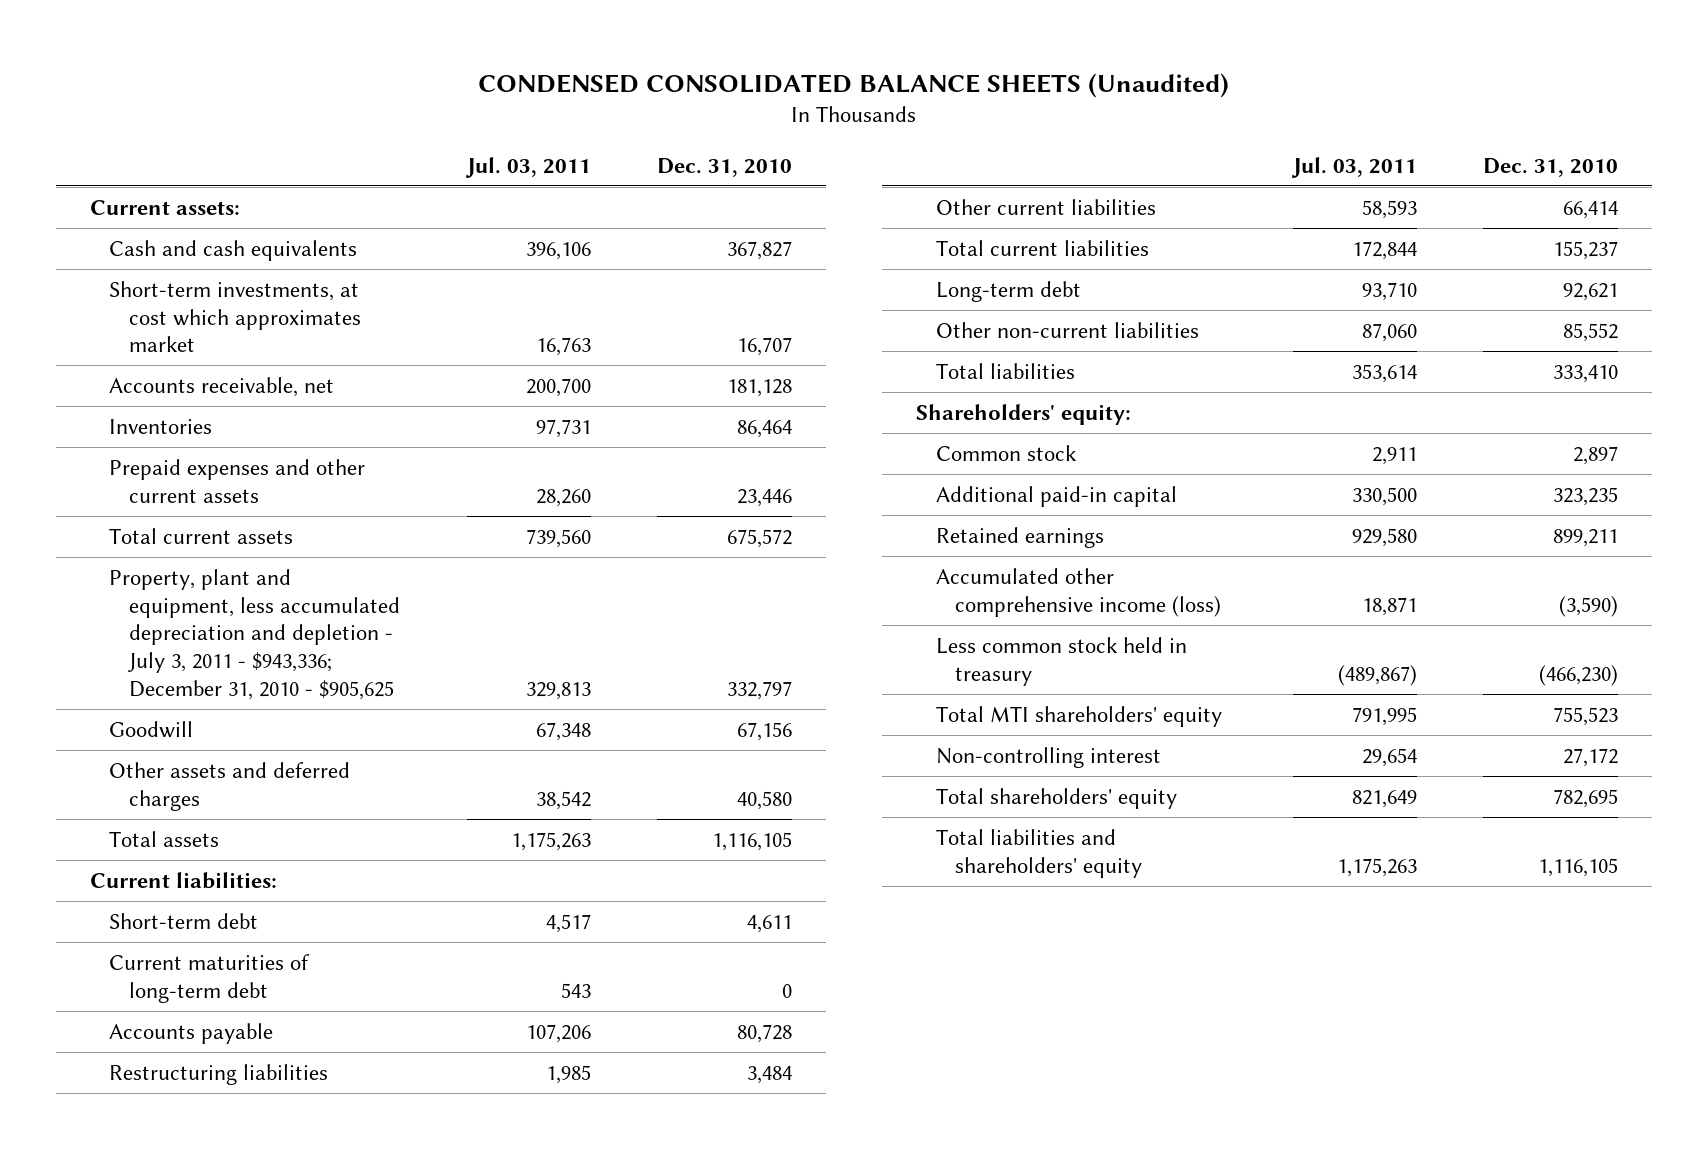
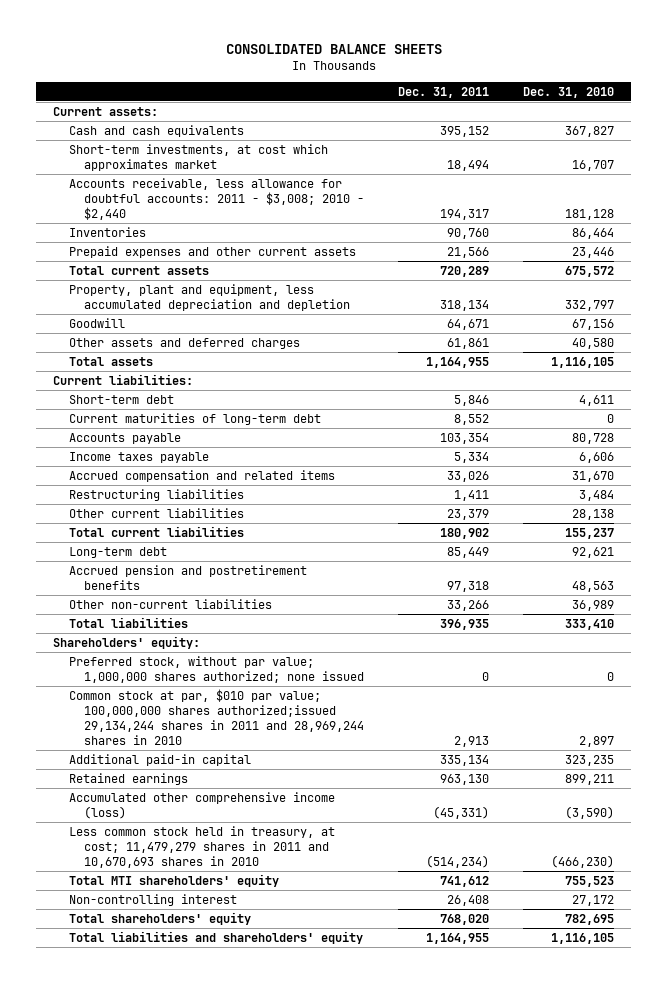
[478,72,1230,98] CONDENSED CONSOLIDATED BALANCE SHEETS (Unaudited) -> [225,44,442,55] CONSOLIDATED BALANCE SHEETS
[464,156,591,178] Jul. 03, 2011 -> none
none -> [398,86,490,98] Dec. 31, 2011
[109,376,335,397] Accounts receivable, net -> [68,177,365,220] Accounts receivable, less allowance for doubtful accounts: 2011 - $3,008; 2010 - $2,440
[109,568,401,700] Property, plant and equipment, less accumulated depreciation and depletion - July 3, 2011 - $943,336; December 31, 2010 - $905,625 -> [68,283,351,311] Property, plant and equipment, less accumulated depreciation and depletion
none -> [68,451,209,463] Income taxes payable
none -> [68,469,335,482] Accrued compensation and related items
[1563,200,1619,219] 66,414 -> [572,508,615,520] 28,138
none -> [68,564,307,590] Accrued pension and postretirement benefits
[1563,322,1619,342] 85,552 -> [572,599,615,611] 36,989
none -> [68,655,365,683] Preferred stock, without par value; 1,000,000 shares authorized; none issued
[935,444,1077,461] Common stock -> [68,688,365,745] Common stock at par, $010 par value; 100,000,000 shares authorized;issued 29,134,244 shares in 2011 and 28,969,244 shares in 2010
[935,636,1187,686] Less common stock held in treasury -> [68,825,335,868] Less common stock held in treasury, at cost; 11,479,279 shares in 2011 and 10,670,693 shares in 2010

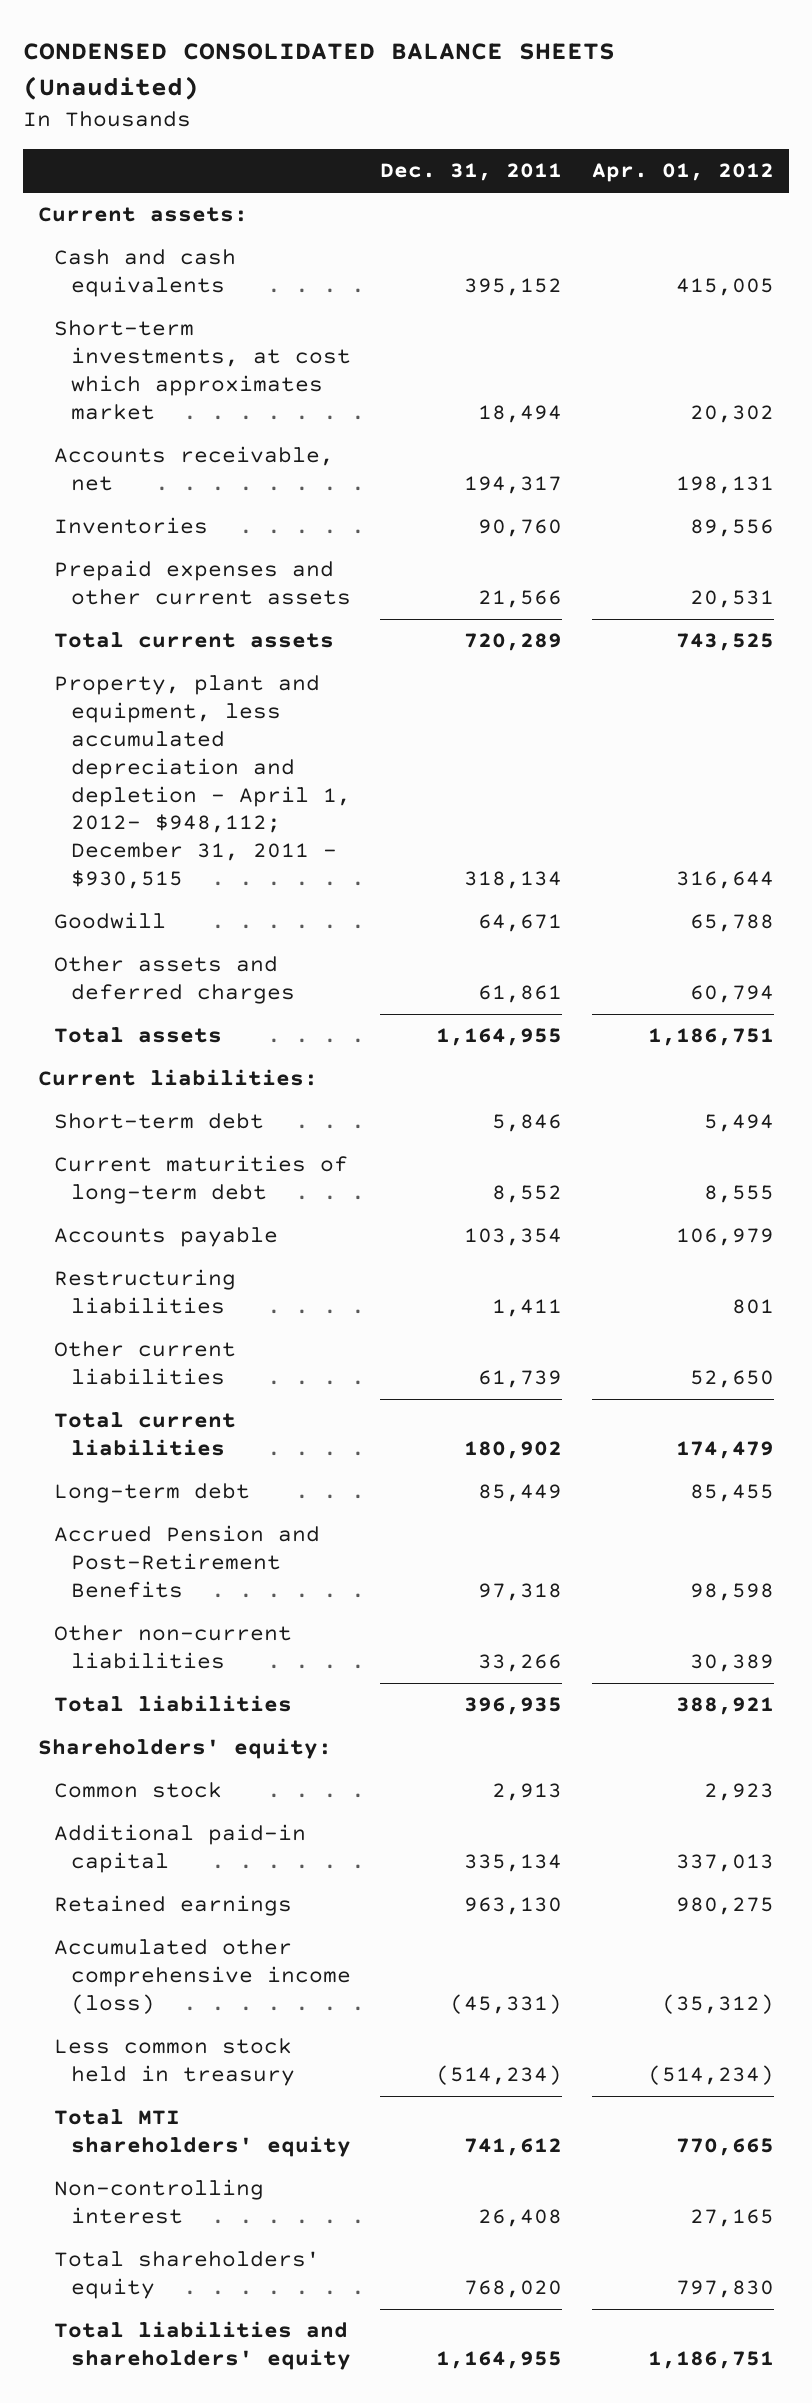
[225,44,442,55] CONSOLIDATED BALANCE SHEETS -> [22,42,615,100] CONDENSED CONSOLIDATED BALANCE SHEETS (Unaudited)
[523,86,615,98] Dec. 31, 2010 -> none
none -> [591,163,774,183] Apr. 01, 2012
[68,177,365,220] Accounts receivable, less allowance for doubtful accounts: 2011 - $3,008; 2010 - $2,440 -> [54,446,335,492] Accounts receivable, net
[68,283,351,311] Property, plant and equipment, less accumulated depreciation and depletion -> [54,675,351,890] Property, plant and equipment, less accumulated depreciation and depletion - April 1, 2012- $948,112; December 31, 2011 - $930,515
[68,451,209,463] Income taxes payable -> none
[68,469,335,482] Accrued compensation and related items -> none
[447,508,490,520] 23,379 -> [478,1370,563,1389] 61,739
[68,564,307,590] Accrued pension and postretirement benefits -> [54,1525,321,1599] Accrued Pension and Post-Retirement Benefits
[68,655,365,683] Preferred stock, without par value; 1,000,000 shares authorized; none issued -> none
[68,688,365,745] Common stock at par, $010 par value; 100,000,000 shares authorized;issued 29,134,244 shares in 2011 and 28,969,244 shares in 2010 -> [54,1782,223,1799] Common stock
[68,825,335,868] Less common stock held in treasury, at cost; 11,479,279 shares in 2011 and 10,670,693 shares in 2010 -> [54,2038,295,2087] Less common stock held in treasury

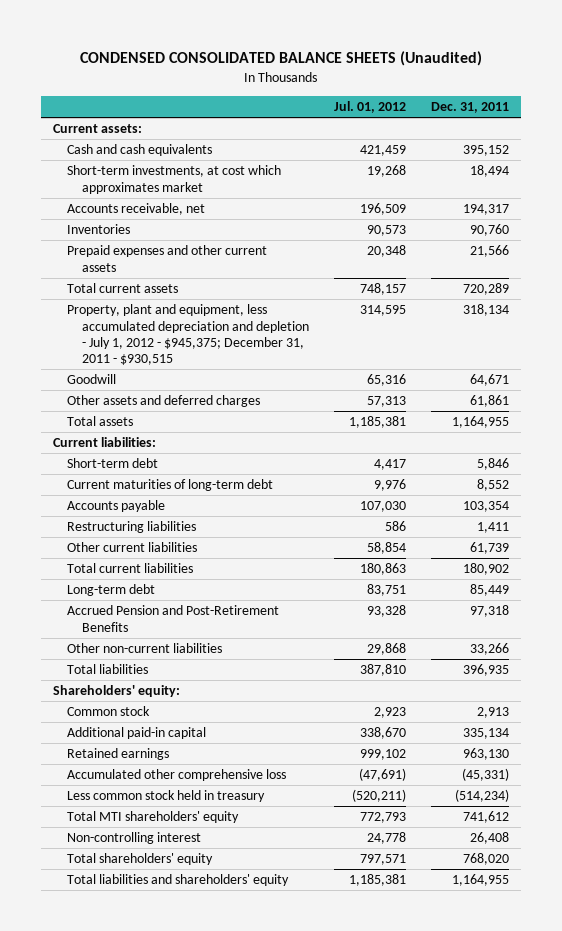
[591,163,774,183] Apr. 01, 2012 -> none
none -> [333,100,406,113] Jul. 01, 2012
[54,675,351,890] Property, plant and equipment, less accumulated depreciation and depletion - April 1, 2012- $948,112; December 31, 2011 - $930,515 -> [67,304,309,366] Property, plant and equipment, less accumulated depreciation and depletion - July 1, 2012 - $945,375; December 31, 2011 - $930,515
[54,1939,351,2015] Accumulated other comprehensive income (loss) -> [67,769,287,782] Accumulated other comprehensive loss

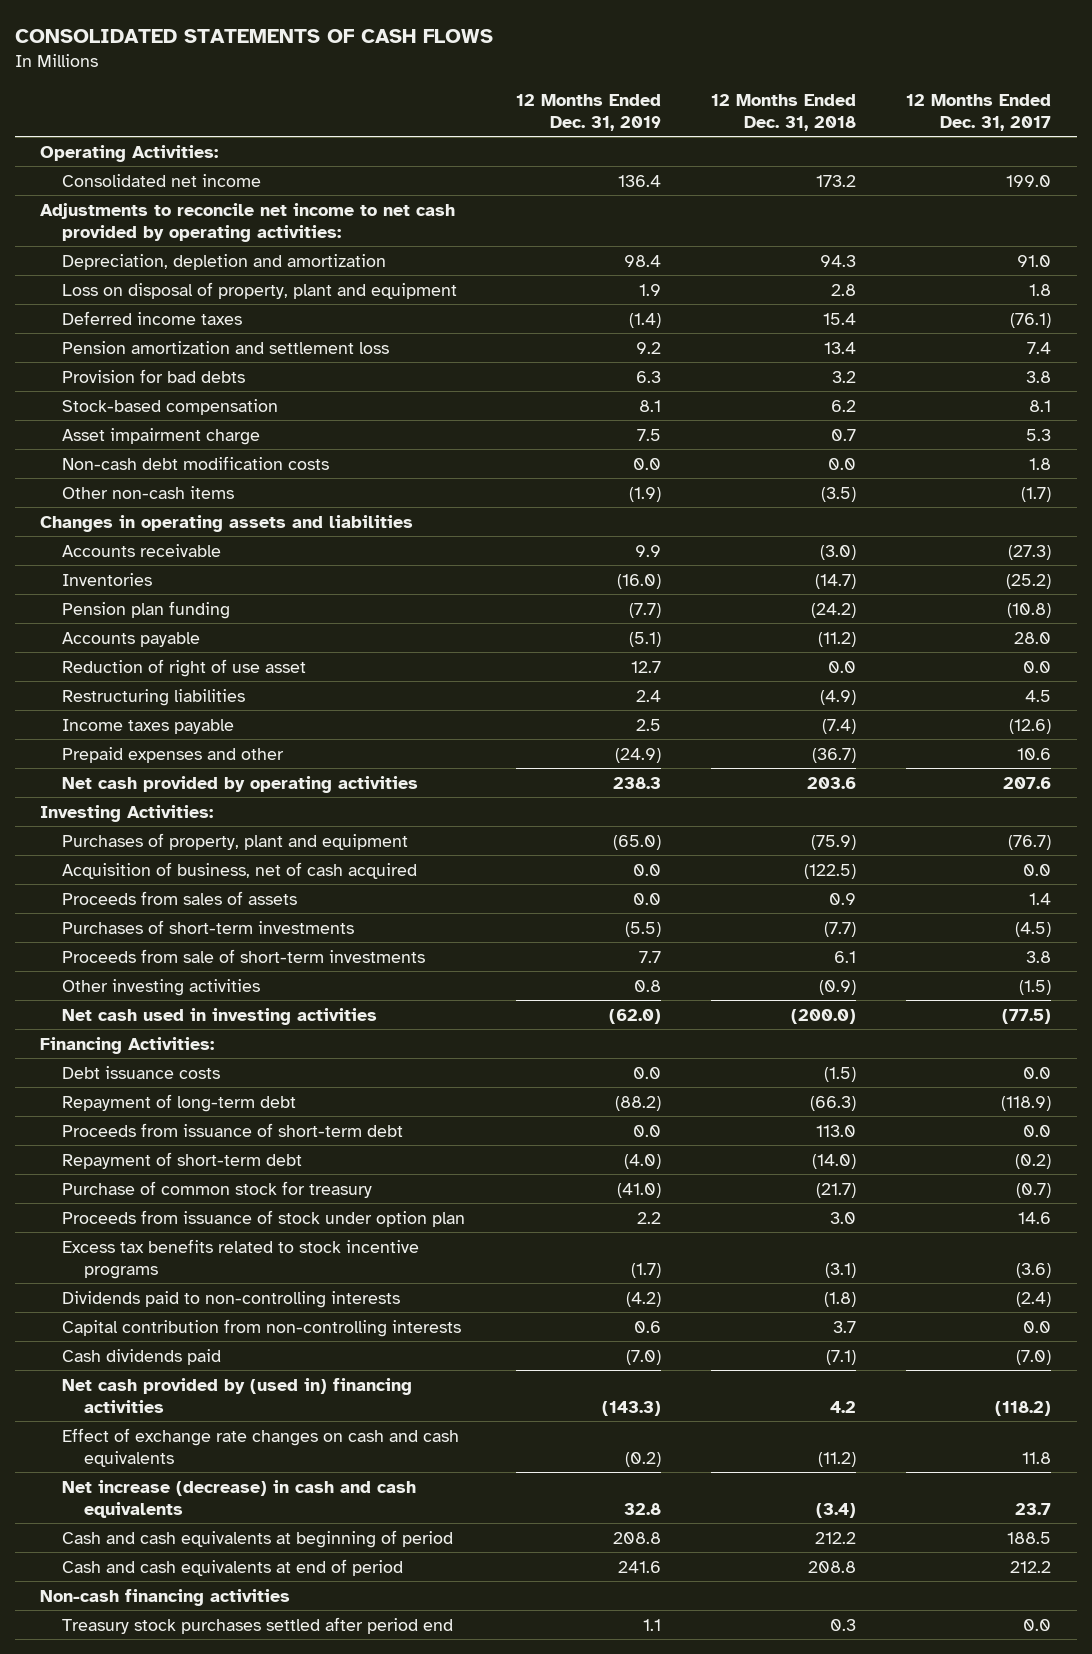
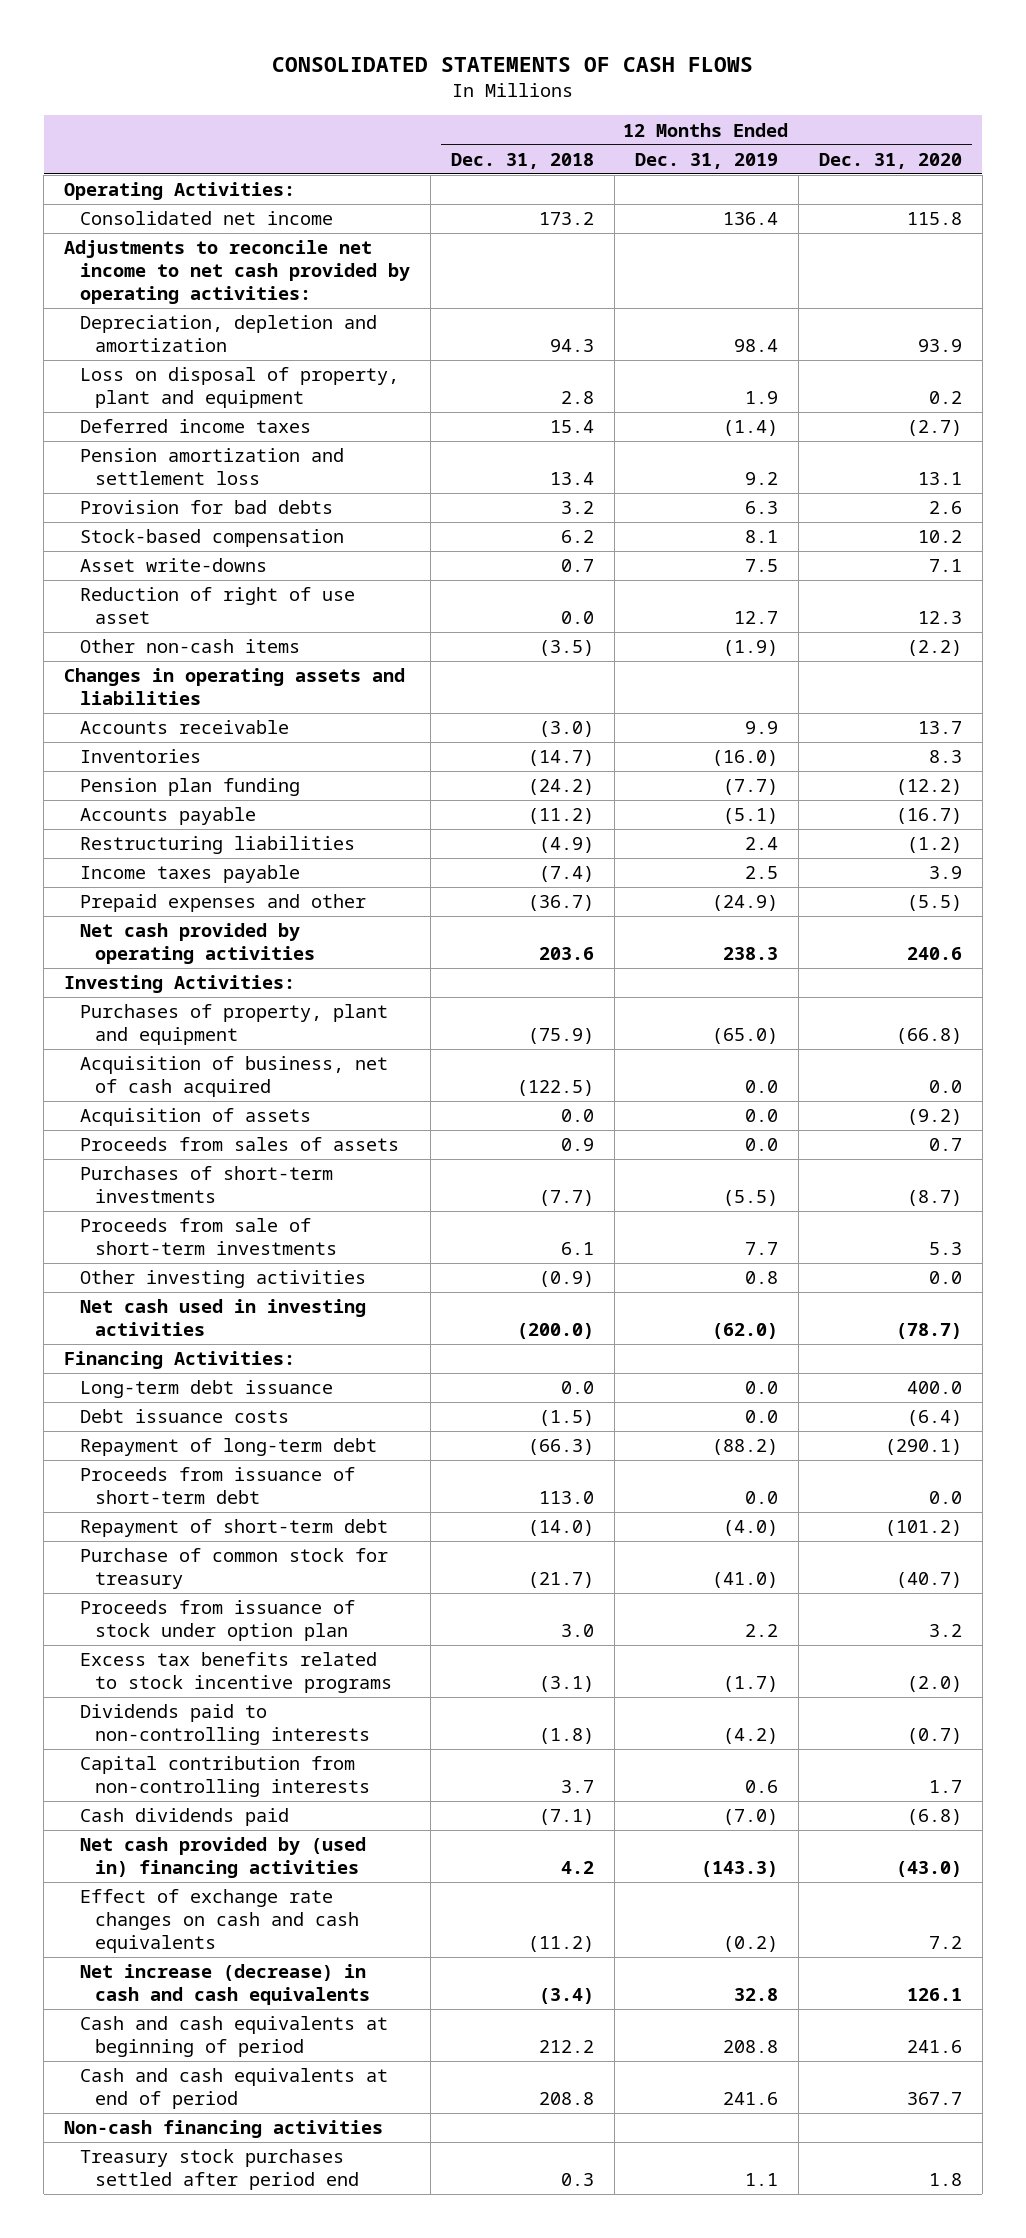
[906,93,1052,131] 12 Months Ended Dec. 31, 2017 -> none
none -> [818,152,962,169] Dec. 31, 2020
[62,455,330,470] Non-cash debt modification costs -> none
[62,427,261,445] Asset impairment charge -> [79,558,267,573] Asset write-downs
[62,658,307,677] Reduction of right of use asset -> [79,587,355,625] Reduction of right of use asset
none -> [79,1108,311,1127] Acquisition of assets
none -> [79,1380,333,1399] Long-term debt issuance

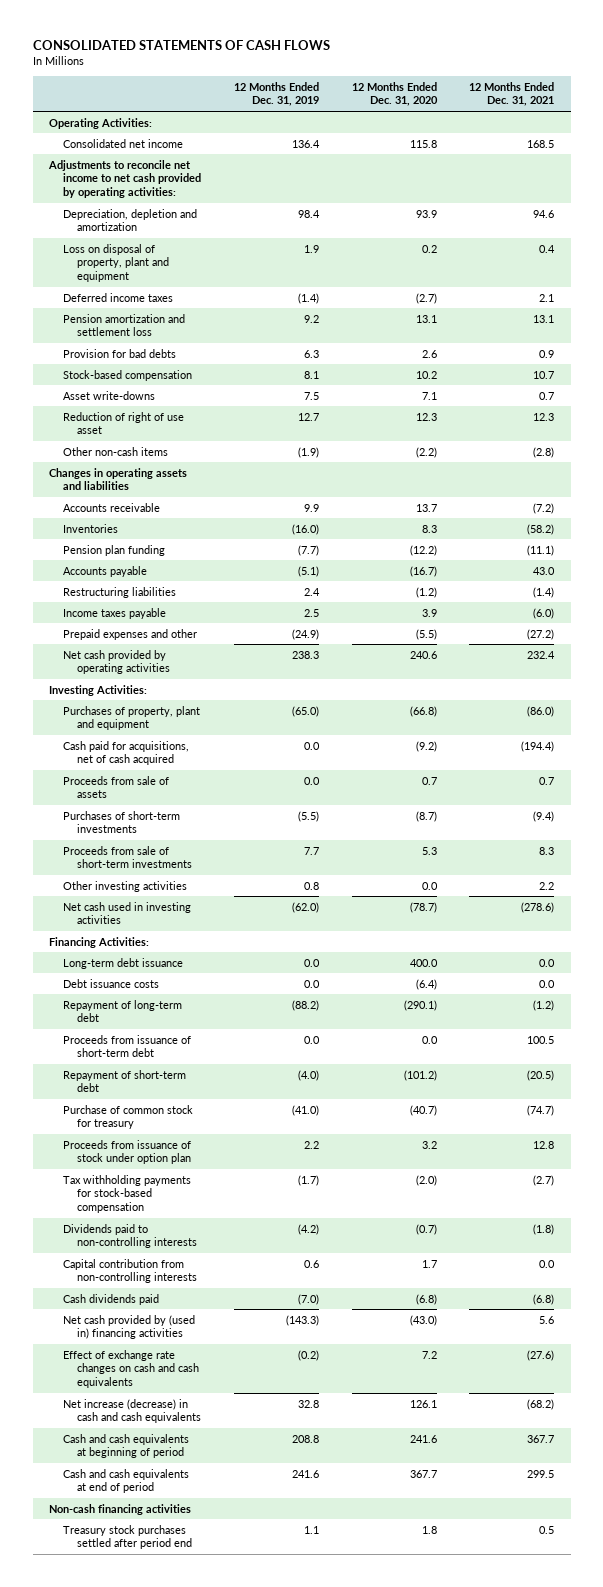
[450,152,594,169] Dec. 31, 2018 -> none
none -> [469,81,555,107] 12 Months Ended Dec. 31, 2021
[79,1108,311,1127] Acquisition of assets -> none
[79,1056,388,1098] Acquisition of business, net of cash acquired -> [62,740,189,766] Cash paid for acquisitions, net of cash acquired
[928,1080,962,1094] 0.0 -> [415,740,437,752] (9.2)
[79,1137,399,1152] Proceeds from sales of assets -> [62,775,169,799] Proceeds from sale of assets
[79,1652,393,1694] Excess tax benefits related to stock incentive programs -> [62,1174,191,1214] Tax withholding payments for stock-based compensation

